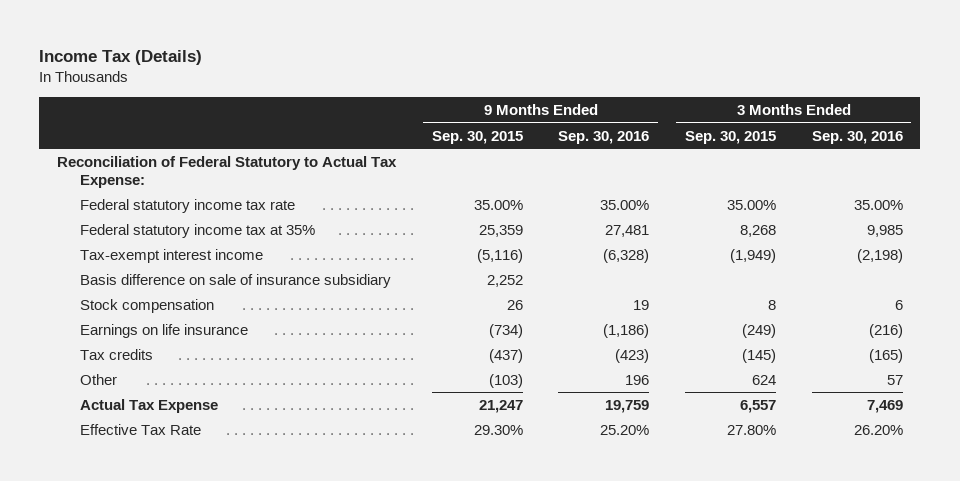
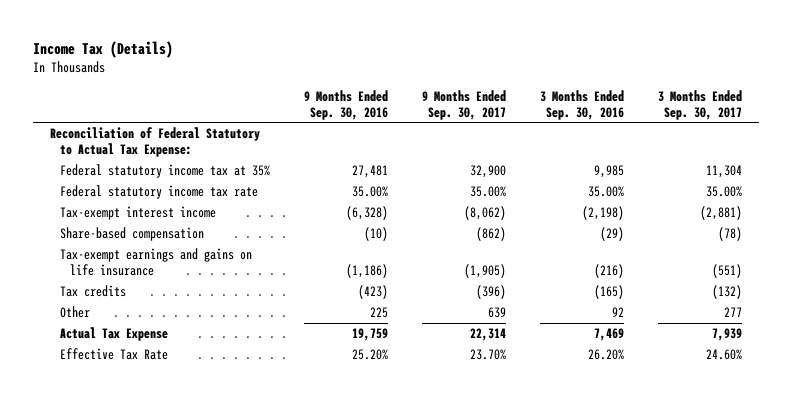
[431,130,523,144] Sep. 30, 2015 -> none
[684,130,776,144] Sep. 30, 2015 -> none
none -> [422,89,507,120] 9 Months Ended Sep. 30, 2017
none -> [658,89,743,120] 3 Months Ended Sep. 30, 2017
[80,198,296,213] Federal statutory income tax rate -> [60,185,259,200] Federal statutory income tax rate
[80,273,392,288] Basis difference on sale of insurance subsidiary -> none
[80,298,215,313] Stock compensation -> [60,227,205,242] Share-based compensation
[633,299,650,310] 19 -> [364,227,389,242] (10)
[894,299,903,310] 6 -> [600,227,625,242] (29)
[80,323,249,338] Earnings on life insurance -> [60,248,253,276] Tax-exempt earnings and gains on life insurance
[625,374,650,385] 196 -> [370,307,389,319] 225
[886,374,903,385] 57 -> [612,307,625,318] 92

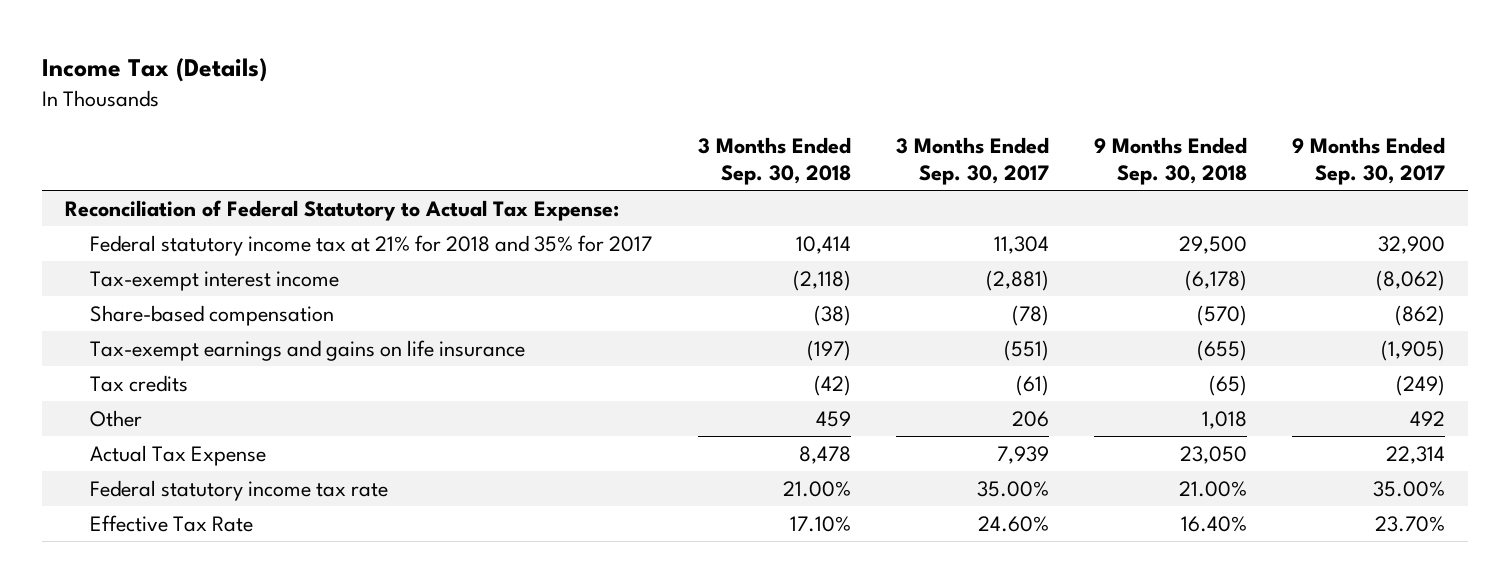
[304,89,389,120] 9 Months Ended Sep. 30, 2016 -> none
[540,89,625,120] 3 Months Ended Sep. 30, 2016 -> none
none -> [697,137,851,185] 3 Months Ended Sep. 30, 2018
none -> [1093,137,1247,185] 9 Months Ended Sep. 30, 2018
[60,164,271,179] Federal statutory income tax at 35% -> [90,235,653,257] Federal statutory income tax at 21% for 2018 and 35% for 2017
[476,285,507,300] (396) -> [1395,375,1445,397] (249)
[712,285,743,300] (132) -> [1015,375,1049,397] (61)
[488,307,507,319] 639 -> [1409,411,1445,427] 492
[724,307,743,318] 277 -> [1011,411,1049,428] 206
[60,185,259,200] Federal statutory income tax rate -> [90,480,389,502] Federal statutory income tax rate

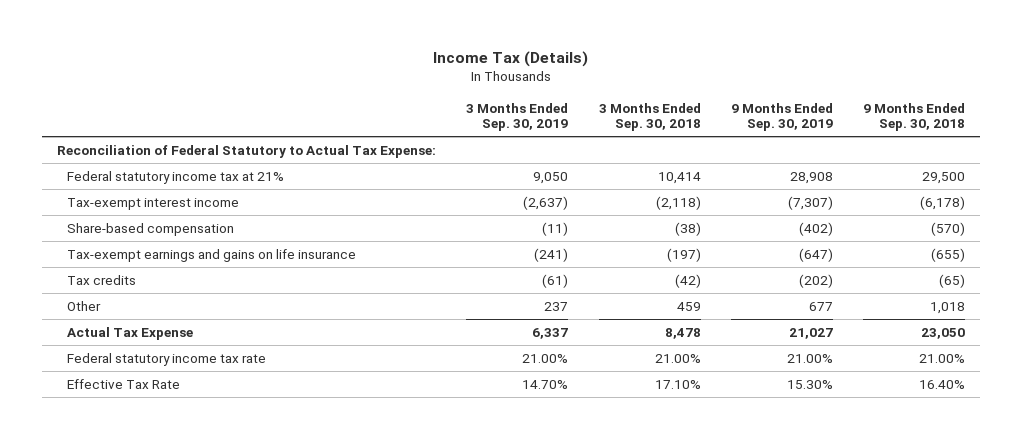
[895,137,1049,185] 3 Months Ended Sep. 30, 2017 -> none
[1291,137,1445,185] 9 Months Ended Sep. 30, 2017 -> none
none -> [466,102,569,132] 3 Months Ended Sep. 30, 2019
none -> [730,102,833,132] 9 Months Ended Sep. 30, 2019
[90,235,653,257] Federal statutory income tax at 21% for 2018 and 35% for 2017 -> [67,170,285,184] Federal statutory income tax at 21%

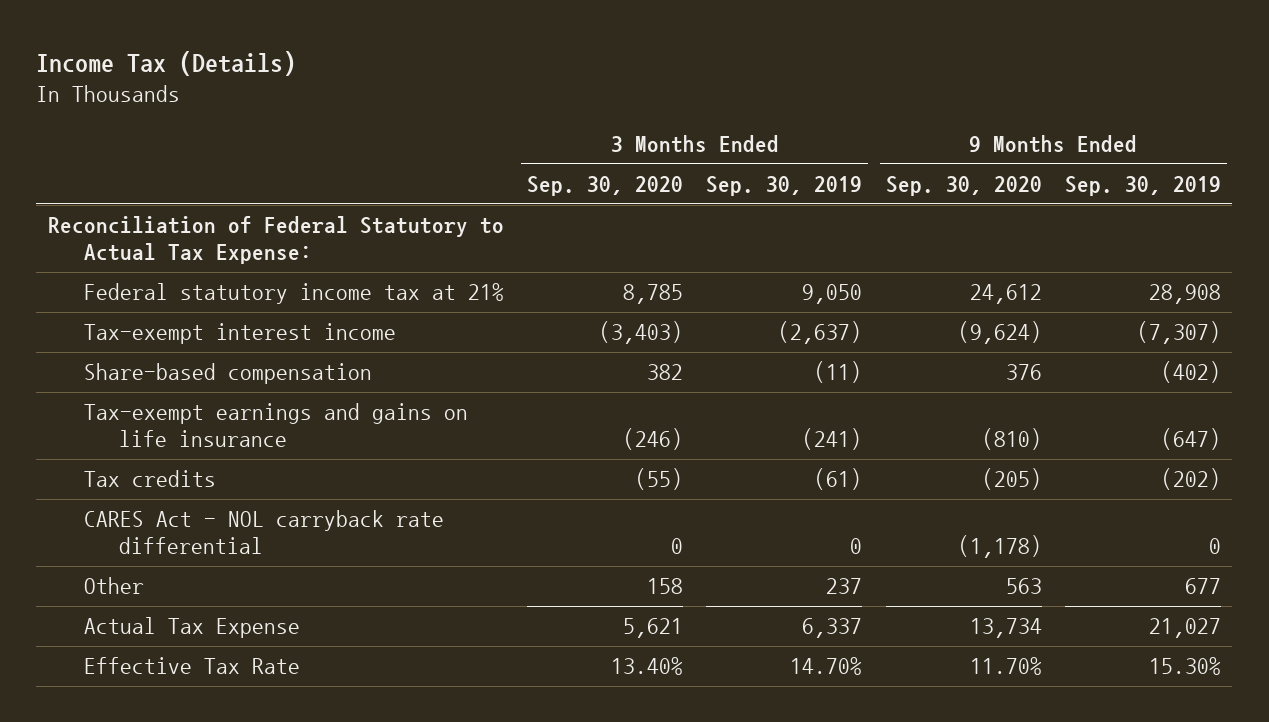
[598,102,701,132] 3 Months Ended Sep. 30, 2018 -> none
[863,102,966,132] 9 Months Ended Sep. 30, 2018 -> none
none -> [527,175,684,196] Sep. 30, 2020
none -> [885,175,1042,196] Sep. 30, 2020
none -> [83,510,444,554] CARES Act - NOL carryback rate differential
[67,352,267,366] Federal statutory income tax rate -> none

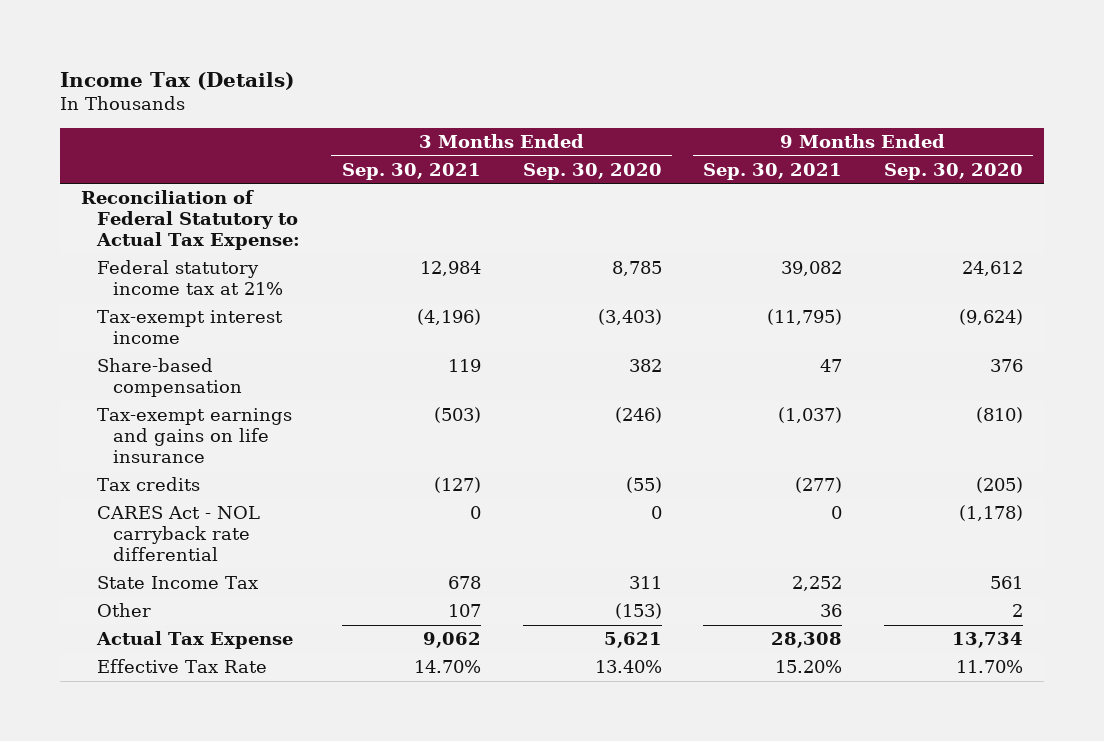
[706,175,863,196] Sep. 30, 2019 -> none
[1064,175,1221,196] Sep. 30, 2019 -> none
none -> [341,162,481,180] Sep. 30, 2021
none -> [703,162,843,180] Sep. 30, 2021
none -> [97,576,259,590] State Income Tax
[647,578,684,595] 158 -> [614,603,662,620] (153)
[1005,578,1042,595] 563 -> [1012,604,1024,618] 2

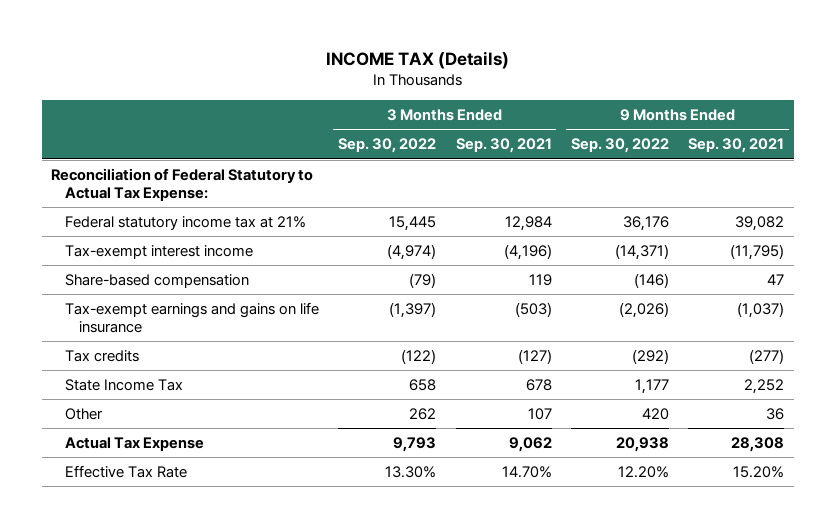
[60,71,295,90] Income Tax (Details) -> [325,50,509,69] INCOME TAX (Details)
[522,162,662,180] Sep. 30, 2020 -> none
[884,162,1024,180] Sep. 30, 2020 -> none
none -> [338,138,437,154] Sep. 30, 2022
none -> [570,138,669,154] Sep. 30, 2022
[97,506,261,562] CARES Act - NOL carryback rate differential -> none

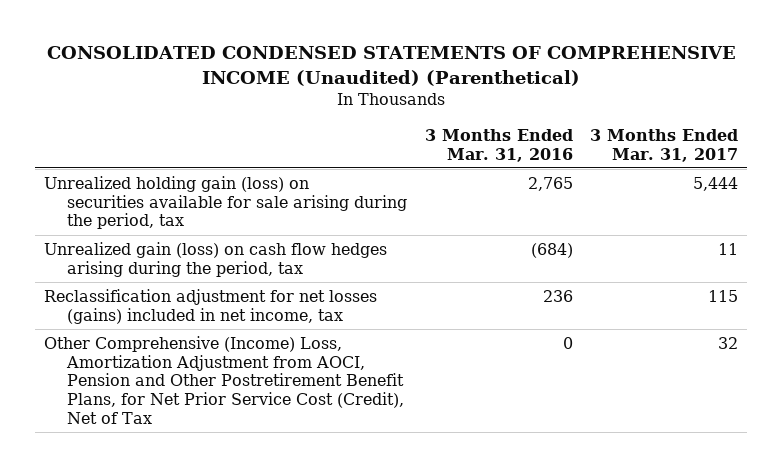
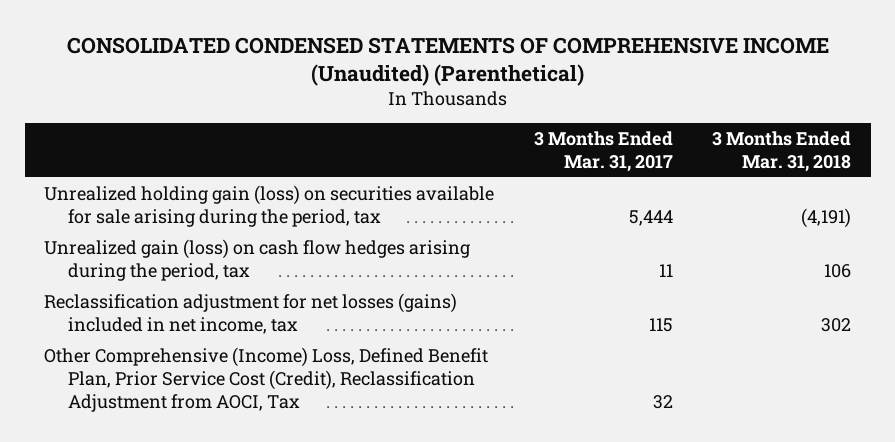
[424,128,573,162] 3 Months Ended Mar. 31, 2016 -> none
none -> [712,130,852,173] 3 Months Ended Mar. 31, 2018
[43,335,405,425] Other Comprehensive (Income) Loss, Amortization Adjustment from AOCI, Pension and Other Postretirement Benefit Plans, for Net Prior Service Cost (Credit), Net of Tax -> [44,346,489,413] Other Comprehensive (Income) Loss, Defined Benefit Plan, Prior Service Cost (Credit), Reclassification Adjustment from AOCI, Tax

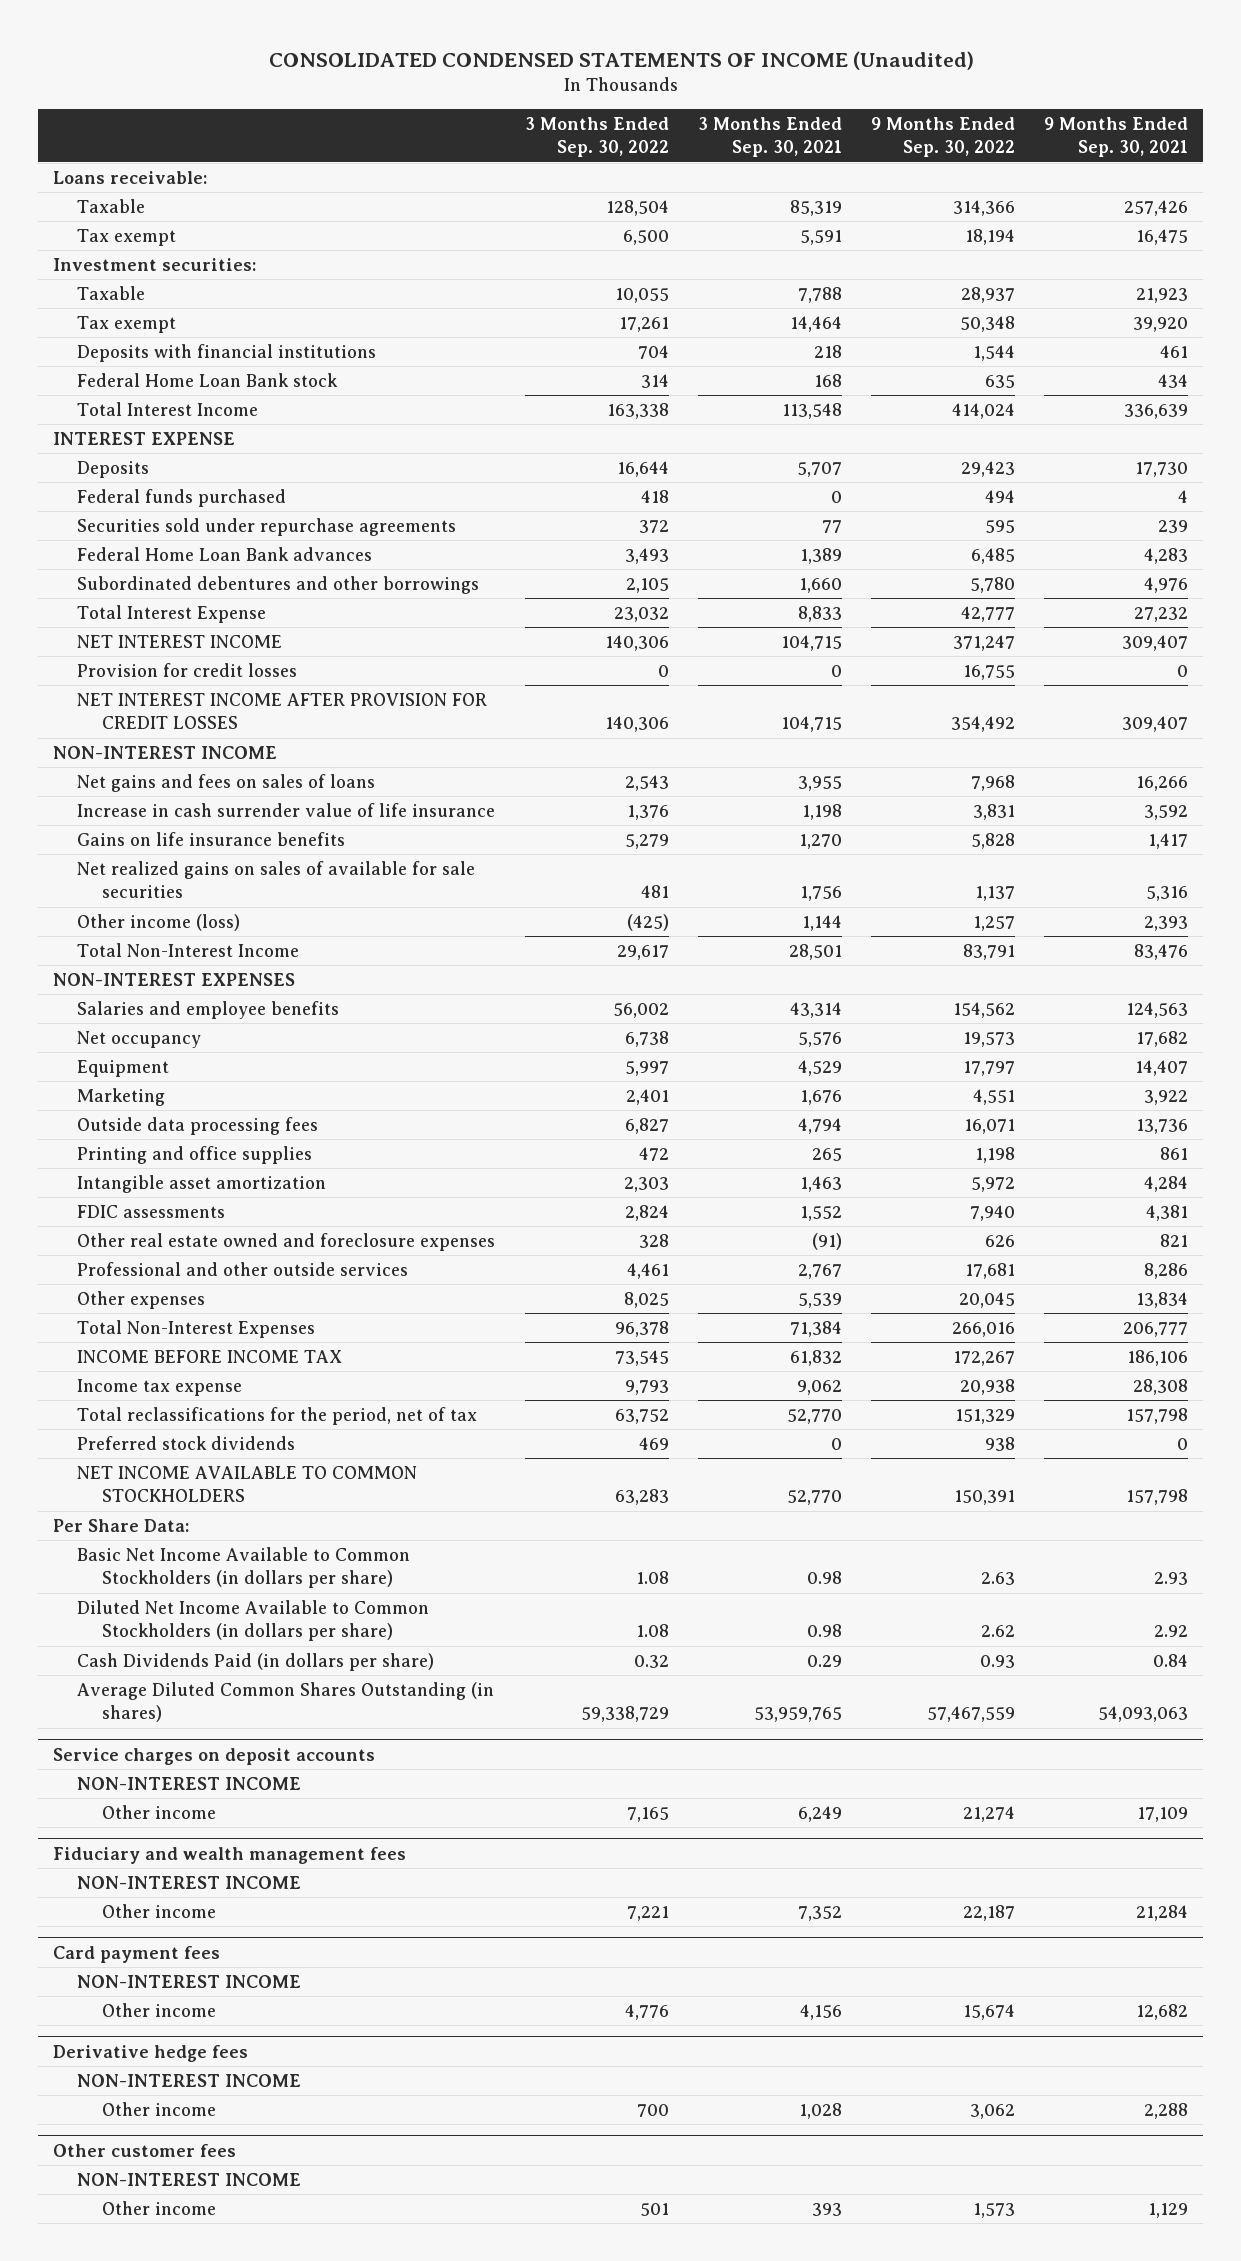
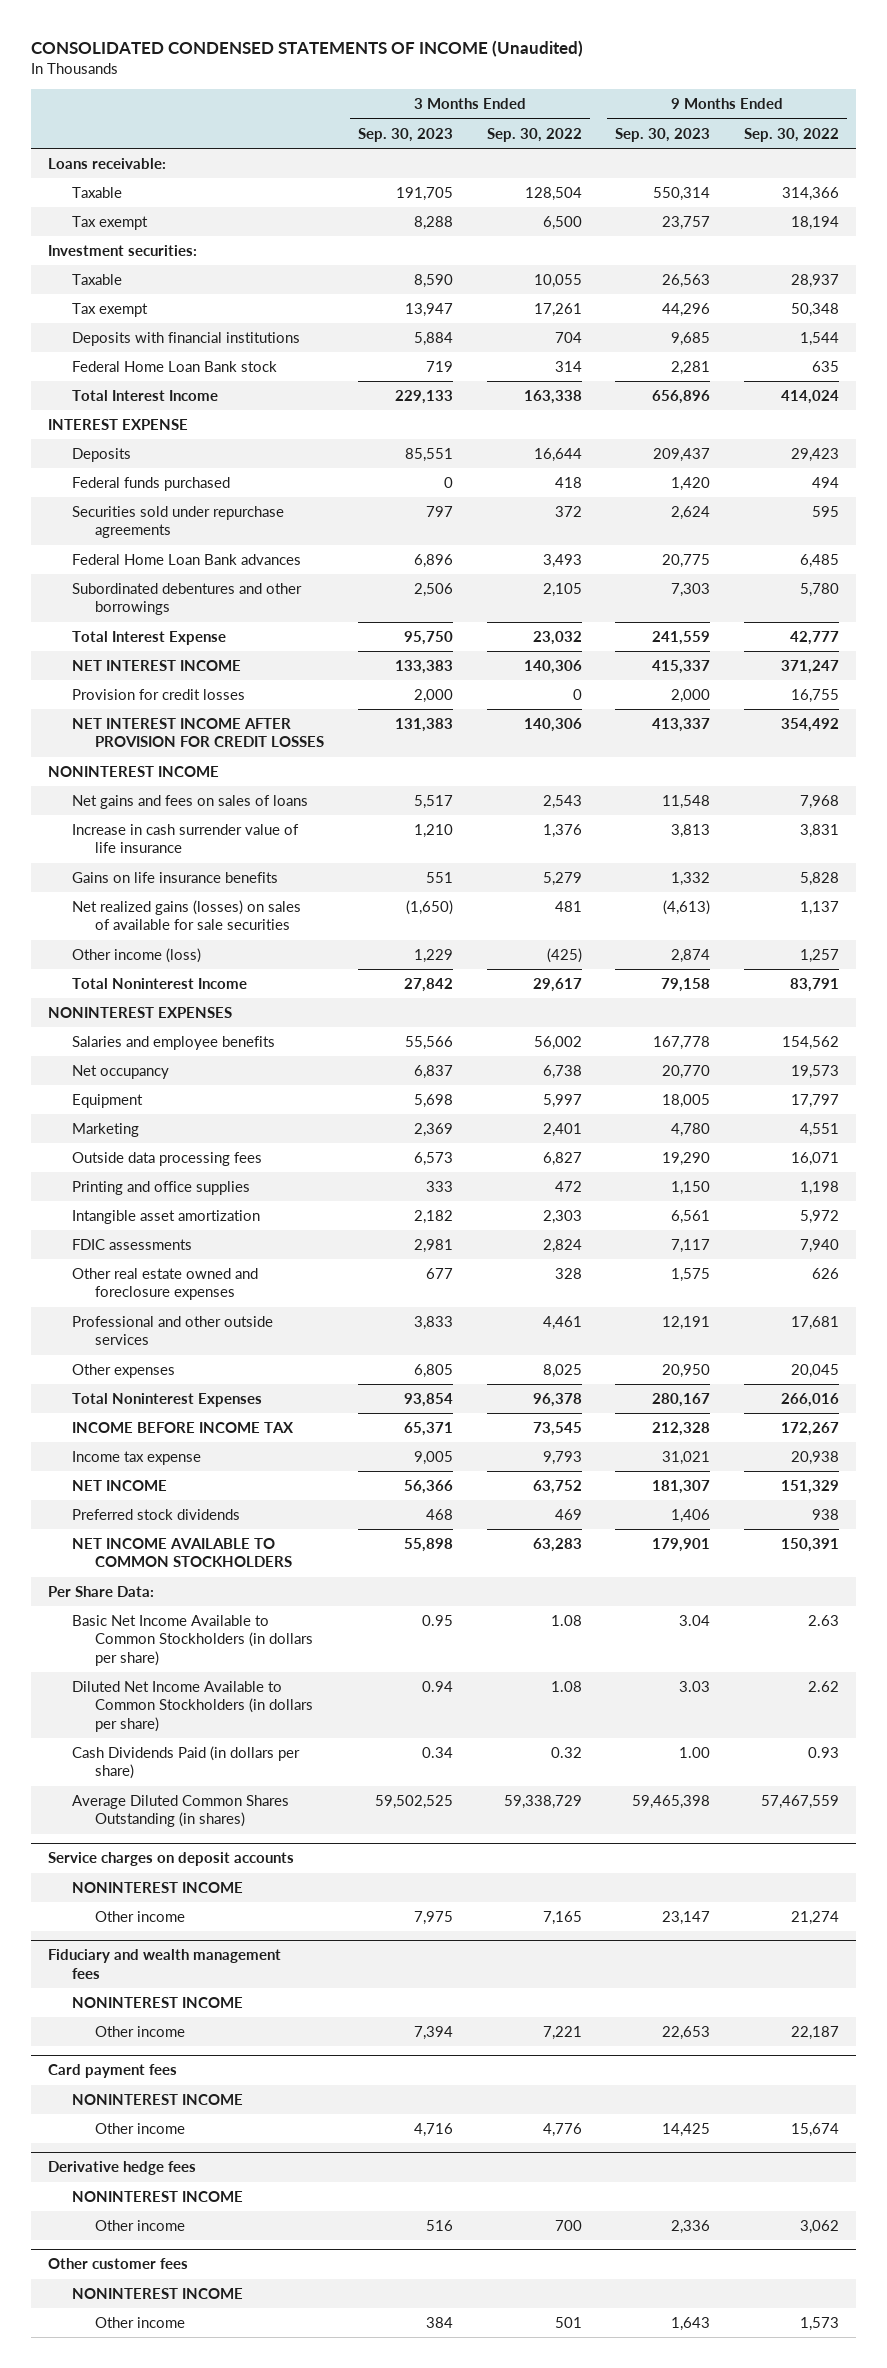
[697,117,842,158] 3 Months Ended Sep. 30, 2021 -> none
[1044,117,1189,158] 9 Months Ended Sep. 30, 2021 -> none
none -> [358,127,454,142] Sep. 30, 2023
none -> [615,127,711,142] Sep. 30, 2023
[52,745,277,759] NON-INTEREST INCOME -> [48,766,220,778] NONINTEREST INCOME
[77,860,476,899] Net realized gains on sales of available for sale securities -> [71,900,301,931] Net realized gains (losses) on sales of available for sale securities
[77,942,300,957] Total Non-Interest Income -> [71,978,247,990] Total Noninterest Income
[52,972,295,986] NON-INTEREST EXPENSES -> [48,1007,233,1019] NONINTEREST EXPENSES
[77,1319,316,1338] Total Non-Interest Expenses -> [71,1393,262,1408] Total Noninterest Expenses
[77,1406,478,1425] Total reclassifications for the period, net of tax -> [71,1480,167,1492] NET INCOME
[77,1776,302,1790] NON-INTEREST INCOME -> [71,1882,243,1894] NONINTEREST INCOME
[77,1875,302,1889] NON-INTEREST INCOME -> [71,1997,243,2009] NONINTEREST INCOME
[77,1974,302,1988] NON-INTEREST INCOME -> [71,2094,243,2106] NONINTEREST INCOME
[77,2073,302,2087] NON-INTEREST INCOME -> [71,2191,243,2203] NONINTEREST INCOME
[77,2172,302,2186] NON-INTEREST INCOME -> [71,2288,243,2300] NONINTEREST INCOME

